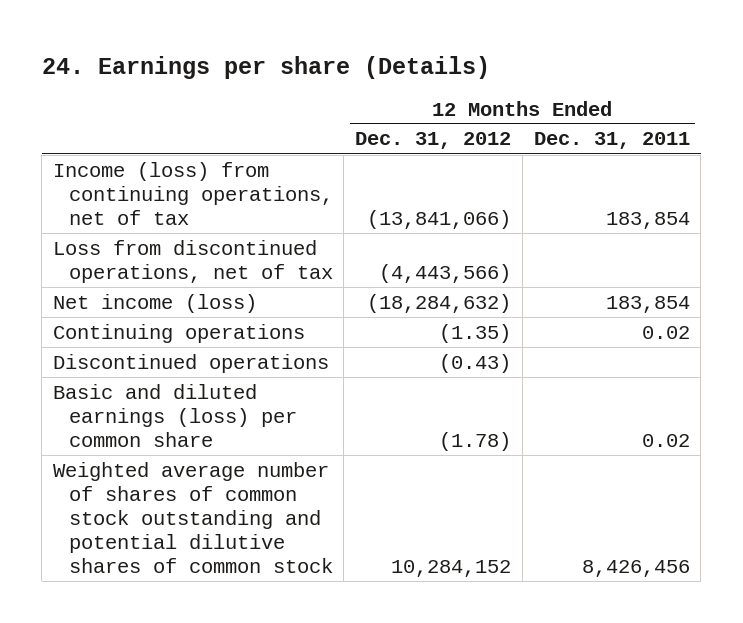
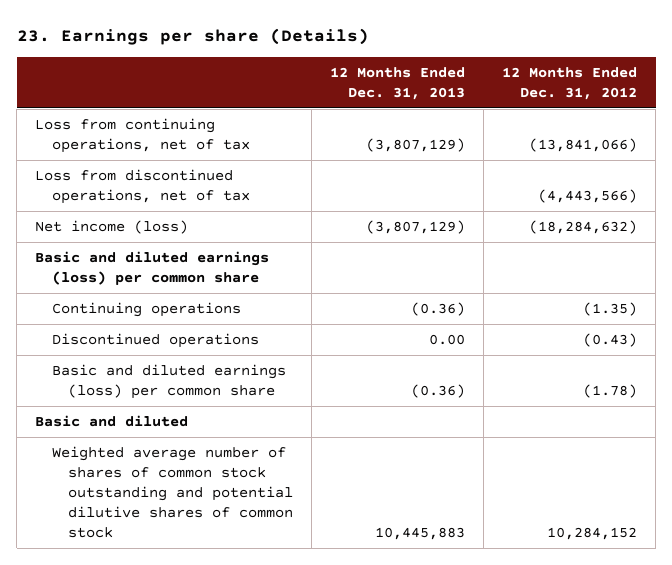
[41,55,490,79] 24. Earnings per share (Details) -> [16,27,369,45] 23. Earnings per share (Details)
[533,132,690,150] Dec. 31, 2011 -> none
none -> [329,66,465,100] 12 Months Ended Dec. 31, 2013
[53,161,333,225] Income (loss) from continuing operations, net of tax -> [35,118,250,154] Loss from continuing operations, net of tax
none -> [35,251,270,286] Basic and diluted earnings (loss) per common share
none -> [35,415,189,428] Basic and diluted

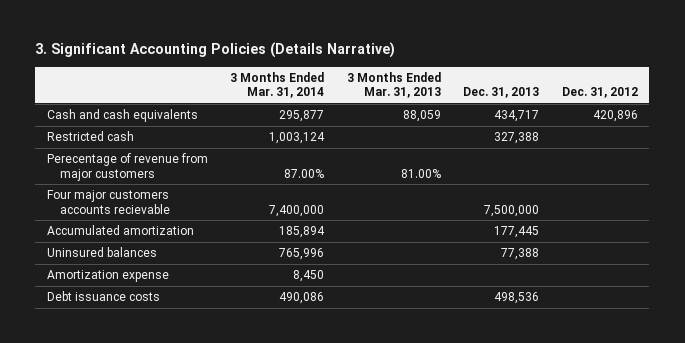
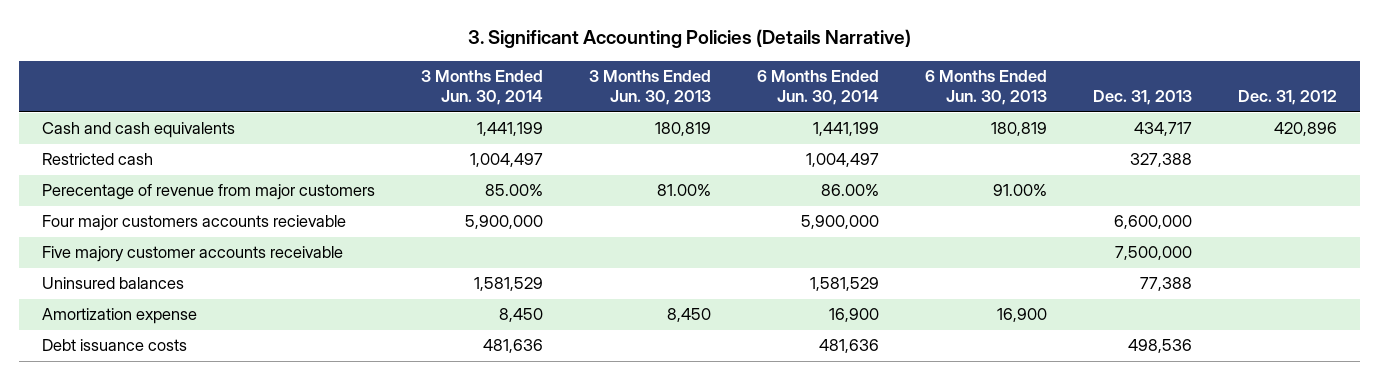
[230,72,325,99] 3 Months Ended Mar. 31, 2014 -> none
[346,72,441,99] 3 Months Ended Mar. 31, 2013 -> none
none -> [421,70,544,106] 3 Months Ended Jun. 30, 2014
none -> [589,70,712,106] 3 Months Ended Jun. 30, 2013
none -> [757,70,880,106] 6 Months Ended Jun. 30, 2014
none -> [925,70,1048,106] 6 Months Ended Jun. 30, 2013
[46,225,194,236] Accumulated amortization -> none
[484,204,540,217] 7,500,000 -> [1114,215,1193,230] 6,600,000
none -> [42,246,344,263] Five majory customer accounts receivable

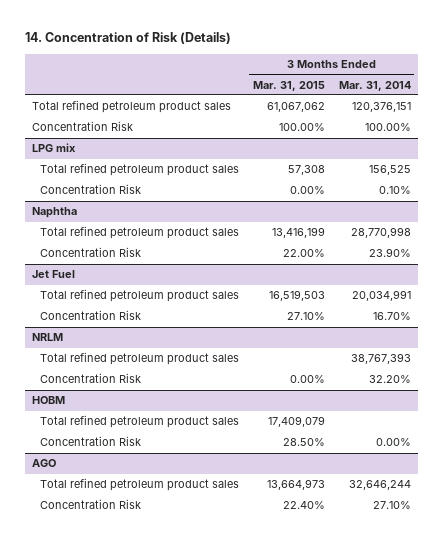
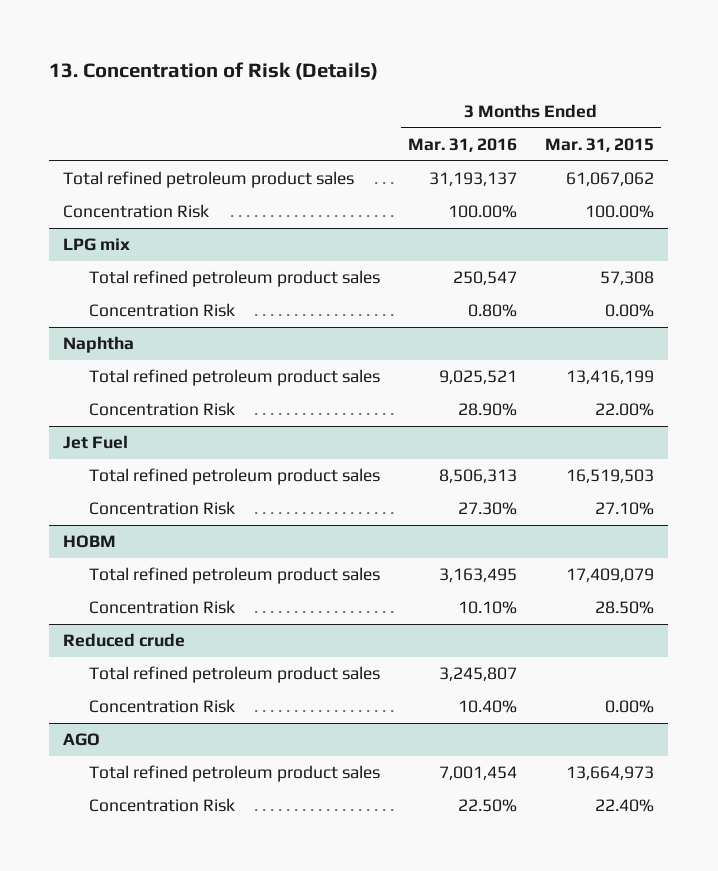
[25,32,232,45] 14. Concentration of Risk (Details) -> [49,61,379,80] 13. Concentration of Risk (Details)
[338,80,411,91] Mar. 31, 2014 -> none
none -> [408,137,518,152] Mar. 31, 2016
[32,333,64,342] NRLM -> none
[40,352,240,366] Total refined petroleum product sales -> none
[40,373,142,384] Concentration Risk -> none
none -> [63,633,186,648] Reduced crude
none -> [89,666,381,684] Total refined petroleum product sales
none -> [89,699,236,714] Concentration Risk

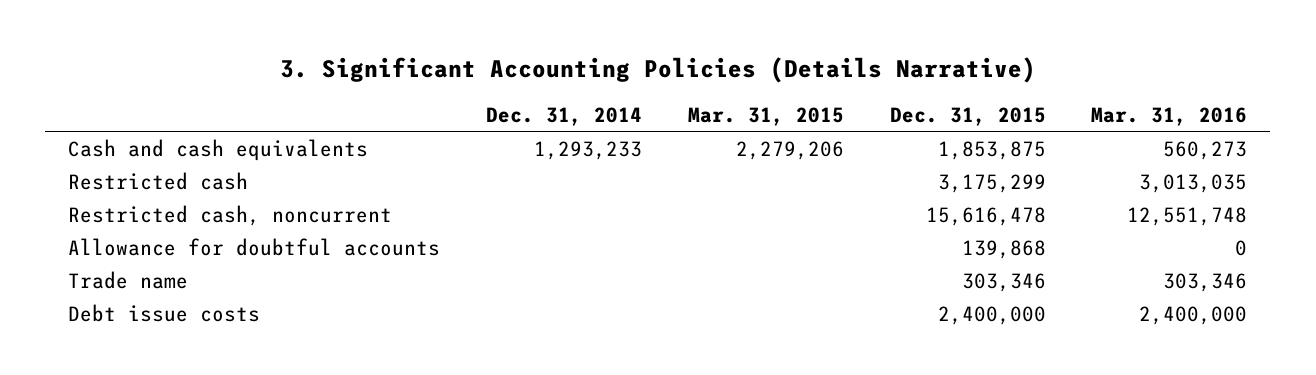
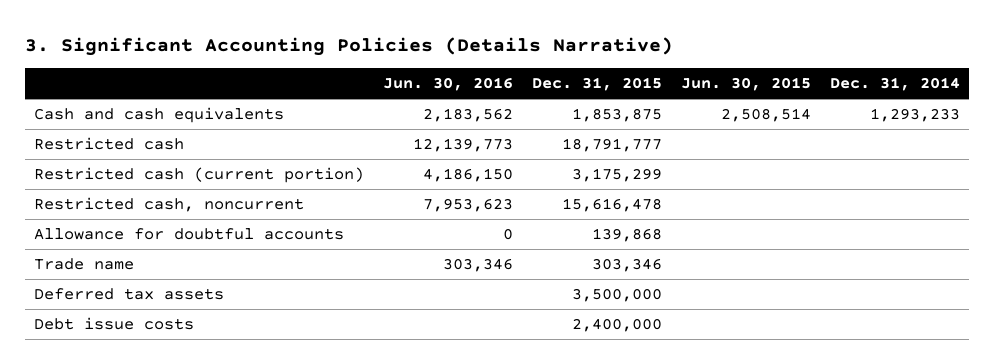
[687,107,844,127] Mar. 31, 2015 -> none
[1091,107,1248,127] Mar. 31, 2016 -> none
none -> [382,77,513,92] Jun. 30, 2016
none -> [680,77,811,92] Jun. 30, 2015
[937,173,1046,193] 3,175,299 -> [561,137,662,152] 18,791,777
none -> [34,166,365,183] Restricted cash (current portion)
none -> [34,287,225,300] Deferred tax assets

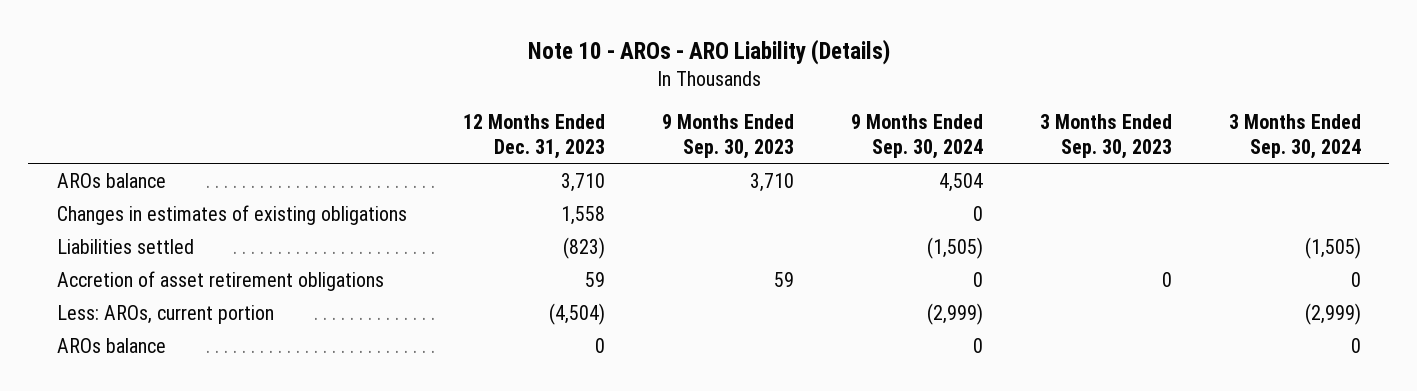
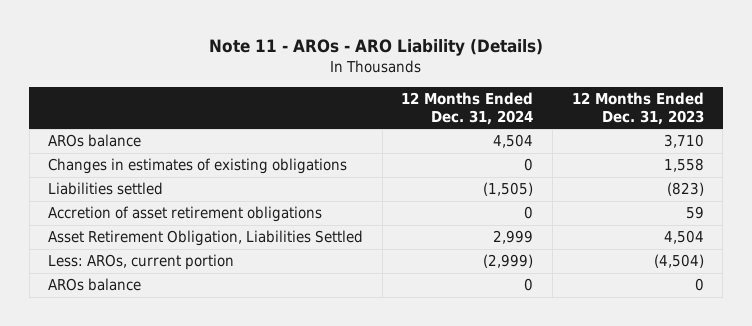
[527,39,890,66] Note 10 - AROs - ARO Liability (Details) -> [208,39,543,57] Note 11 - AROs - ARO Liability (Details)
[662,114,795,160] 9 Months Ended Sep. 30, 2023 -> none
[851,114,984,160] 9 Months Ended Sep. 30, 2024 -> none
[1039,114,1172,160] 3 Months Ended Sep. 30, 2023 -> none
[1228,114,1361,160] 3 Months Ended Sep. 30, 2024 -> none
none -> [401,92,534,125] 12 Months Ended Dec. 31, 2024
none -> [48,230,364,247] Asset Retirement Obligation, Liabilities Settled

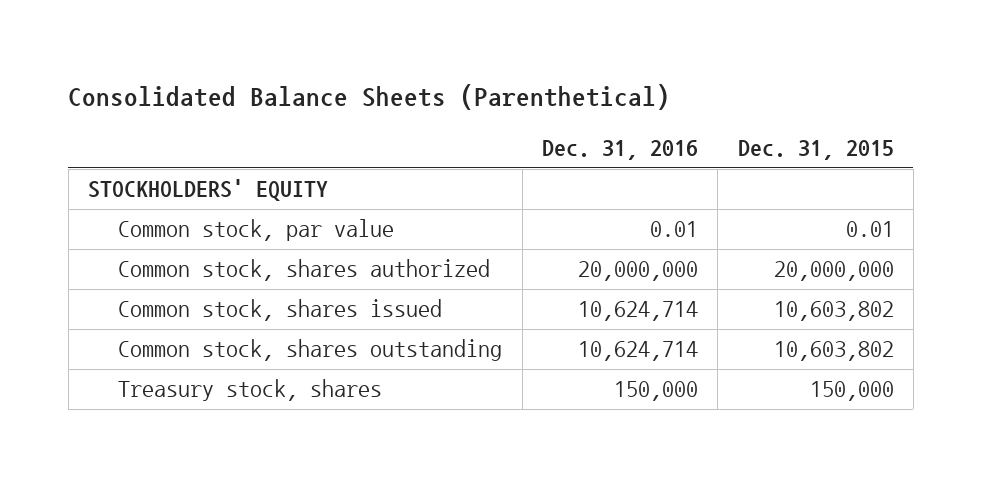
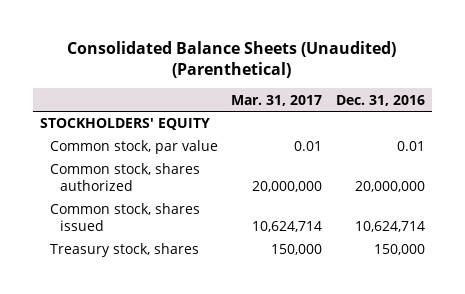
[68,83,671,110] Consolidated Balance Sheets (Parenthetical) -> [67,40,397,78] Consolidated Balance Sheets (Unaudited) (Parenthetical)
[737,140,894,161] Dec. 31, 2015 -> none
none -> [231,94,323,106] Mar. 31, 2017
[118,339,503,362] Common stock, shares outstanding -> none

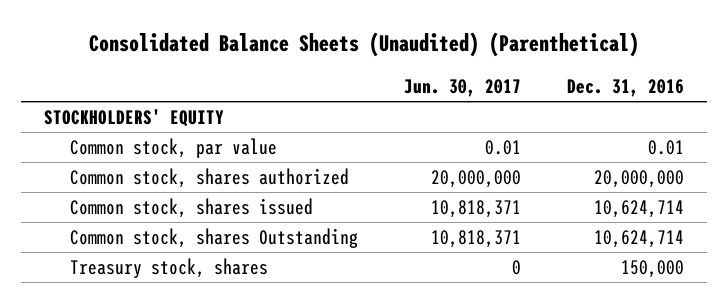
[231,94,323,106] Mar. 31, 2017 -> none
none -> [403,78,521,97] Jun. 30, 2017
none -> [70,227,359,248] Common stock, shares Outstanding

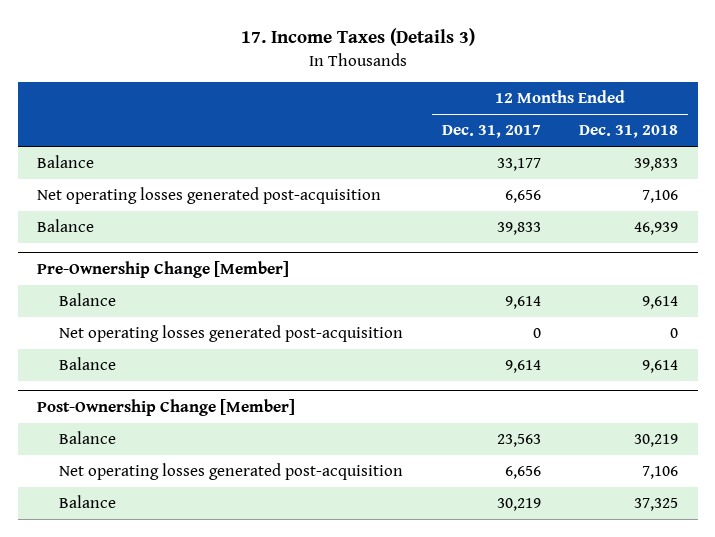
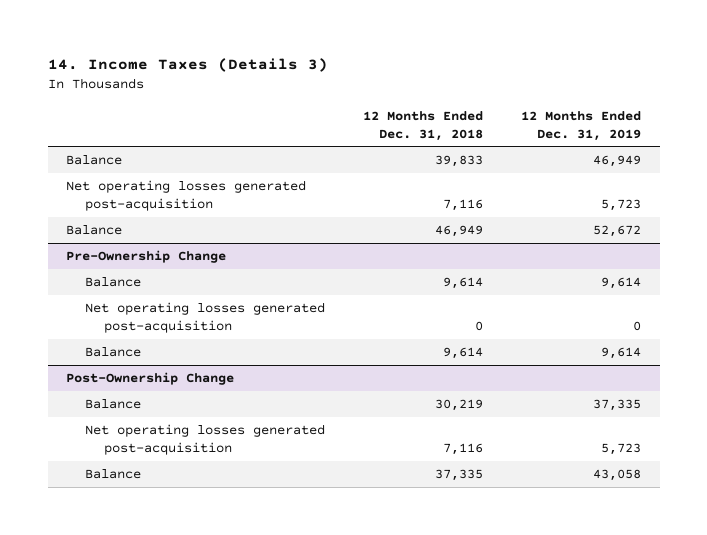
[240,28,475,47] 17. Income Taxes (Details 3) -> [47,58,328,73] 14. Income Taxes (Details 3)
[441,125,541,139] Dec. 31, 2017 -> none
none -> [520,110,641,141] 12 Months Ended Dec. 31, 2019
[642,190,679,204] 7,106 -> [443,199,484,212] 7,116
[634,222,679,236] 46,939 -> [435,225,484,238] 46,949
[36,261,289,279] Pre-Ownership Change [Member] -> [66,250,227,264] Pre-Ownership Change
[36,399,295,417] Post-Ownership Change [Member] -> [66,372,235,386] Post-Ownership Change
[642,466,679,480] 7,106 -> [443,443,484,456] 7,116
[634,498,679,512] 37,325 -> [435,469,484,482] 37,335

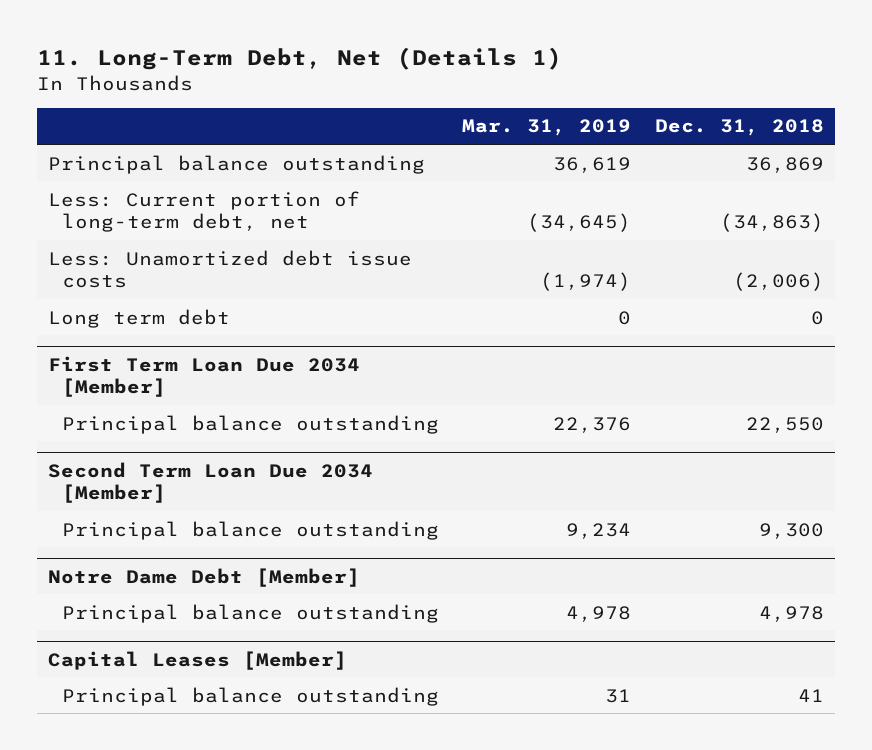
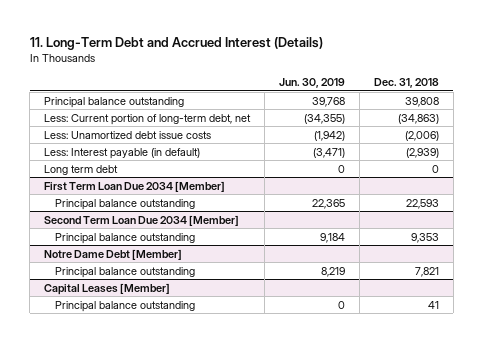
[36,46,562,70] 11. Long-Term Debt, Net (Details 1) -> [29,37,323,51] 11. Long-Term Debt and Accrued Interest (Details)
[462,119,632,137] Mar. 31, 2019 -> none
none -> [278,78,345,89] Jun. 30, 2019
[745,156,824,173] 36,869 -> [404,96,439,107] 39,808
none -> [44,147,201,159] Less: Interest payable (in default)
[745,416,824,433] 22,550 -> [405,198,439,209] 22,593
[758,522,824,539] 9,300 -> [410,232,439,243] 9,353
[758,605,824,622] 4,978 -> [414,266,439,277] 7,821

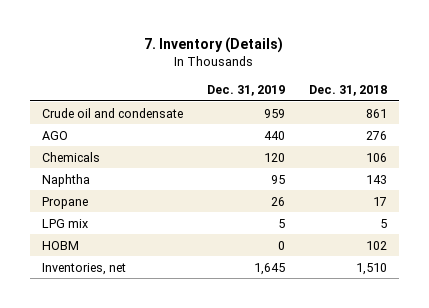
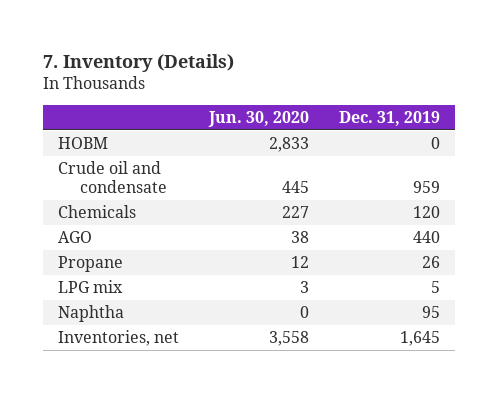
[308,84,387,96] Dec. 31, 2018 -> none
none -> [207,111,309,128] Jun. 30, 2020
[42,240,80,250] HOBM -> [58,137,109,150] HOBM
[42,130,69,140] AGO -> [58,231,93,244] AGO
[42,173,91,187] Naphtha -> [58,305,125,323] Naphtha

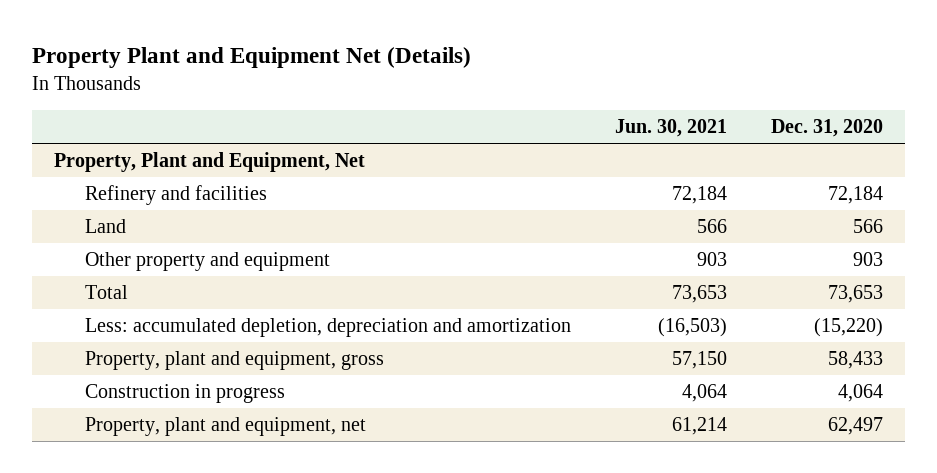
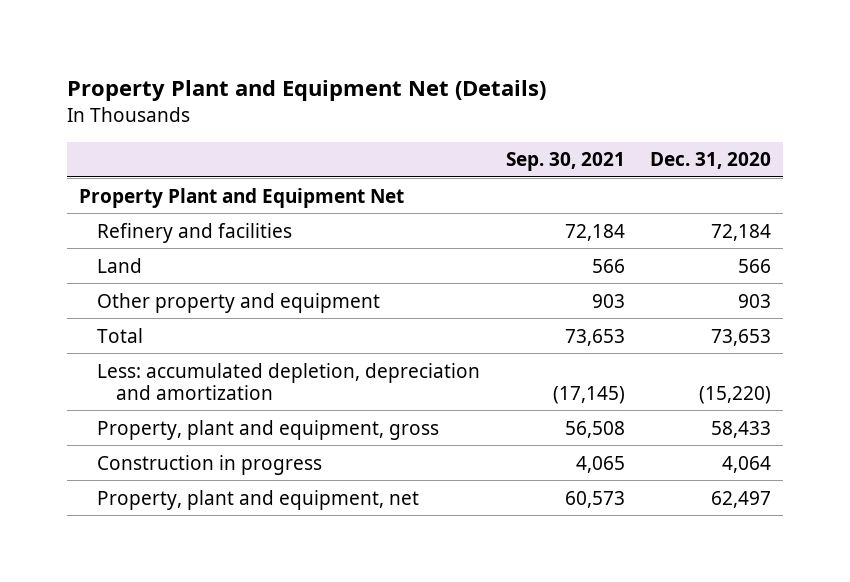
[614,119,727,138] Jun. 30, 2021 -> none
none -> [505,152,625,172] Sep. 30, 2021
[54,152,366,173] Property, Plant and Equipment, Net -> [79,187,405,208] Property Plant and Equipment Net

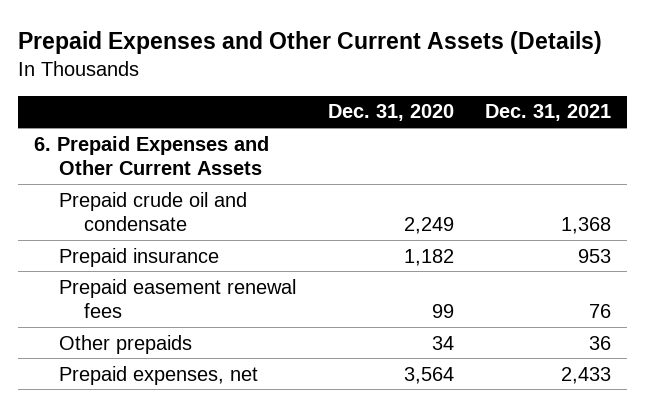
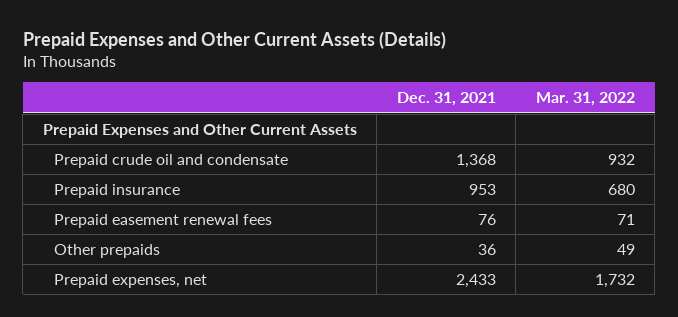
[327,104,454,122] Dec. 31, 2020 -> none
none -> [535,92,635,107] Mar. 31, 2022
[33,135,269,175] 6. Prepaid Expenses and Other Current Assets -> [42,123,357,138] Prepaid Expenses and Other Current Assets

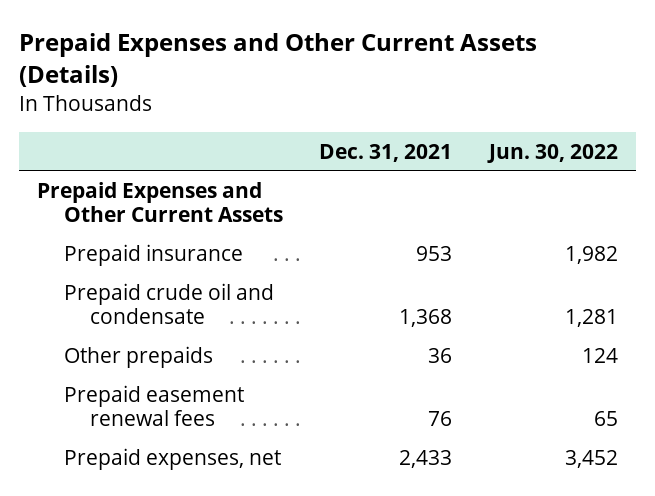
[535,92,635,107] Mar. 31, 2022 -> none
none -> [486,143,618,163] Jun. 30, 2022
[54,153,289,168] Prepaid crude oil and condensate -> [63,282,274,324] Prepaid crude oil and condensate
[54,213,273,228] Prepaid easement renewal fees -> [63,384,244,426] Prepaid easement renewal fees

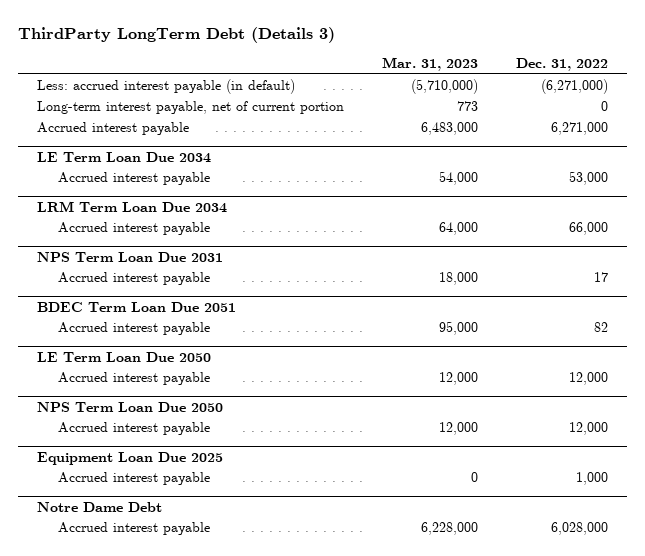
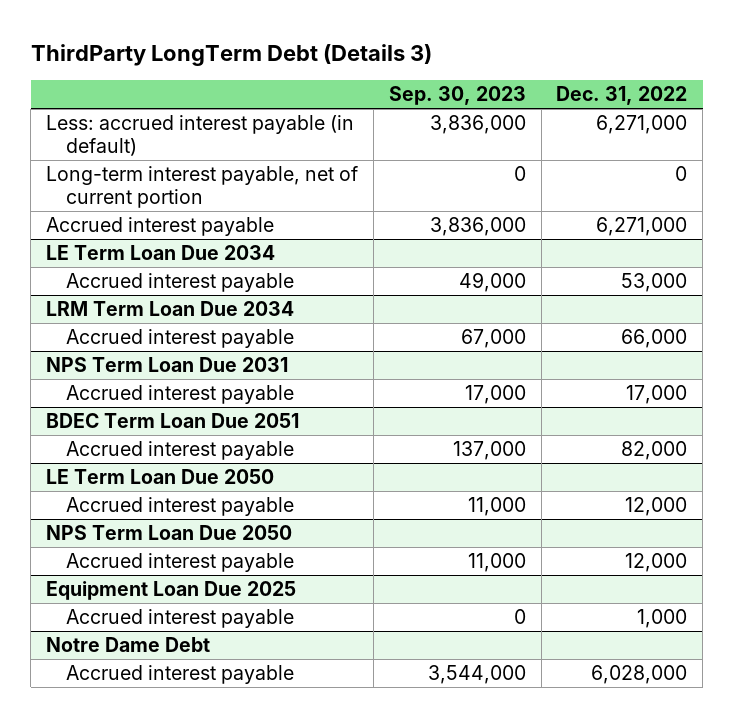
[381,56,478,71] Mar. 31, 2023 -> none
none -> [388,86,526,106] Sep. 30, 2023
[540,79,608,95] (6,271,000) -> [596,115,688,135] 6,271,000
[593,272,608,283] 17 -> [626,385,688,405] 17,000
[593,322,608,333] 82 -> [621,441,688,461] 82,000

